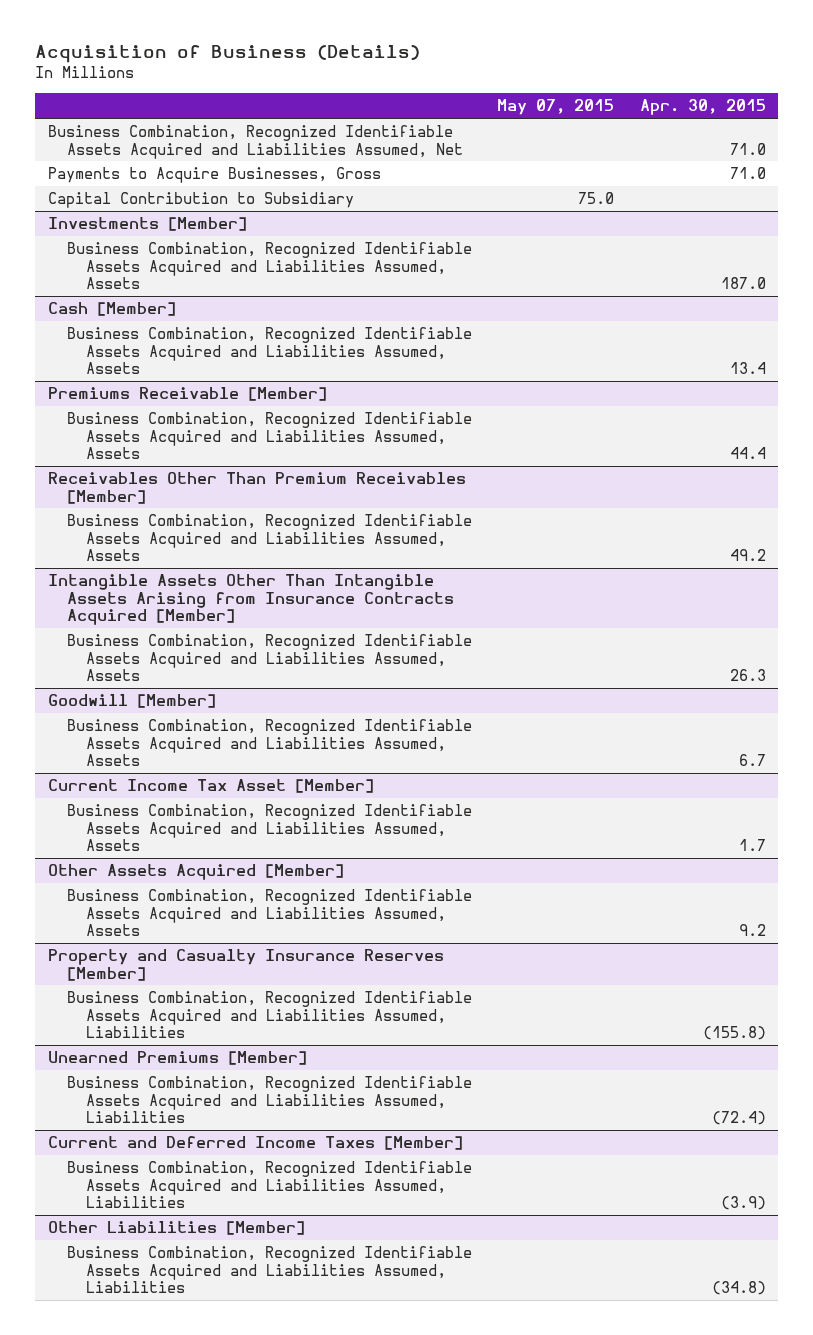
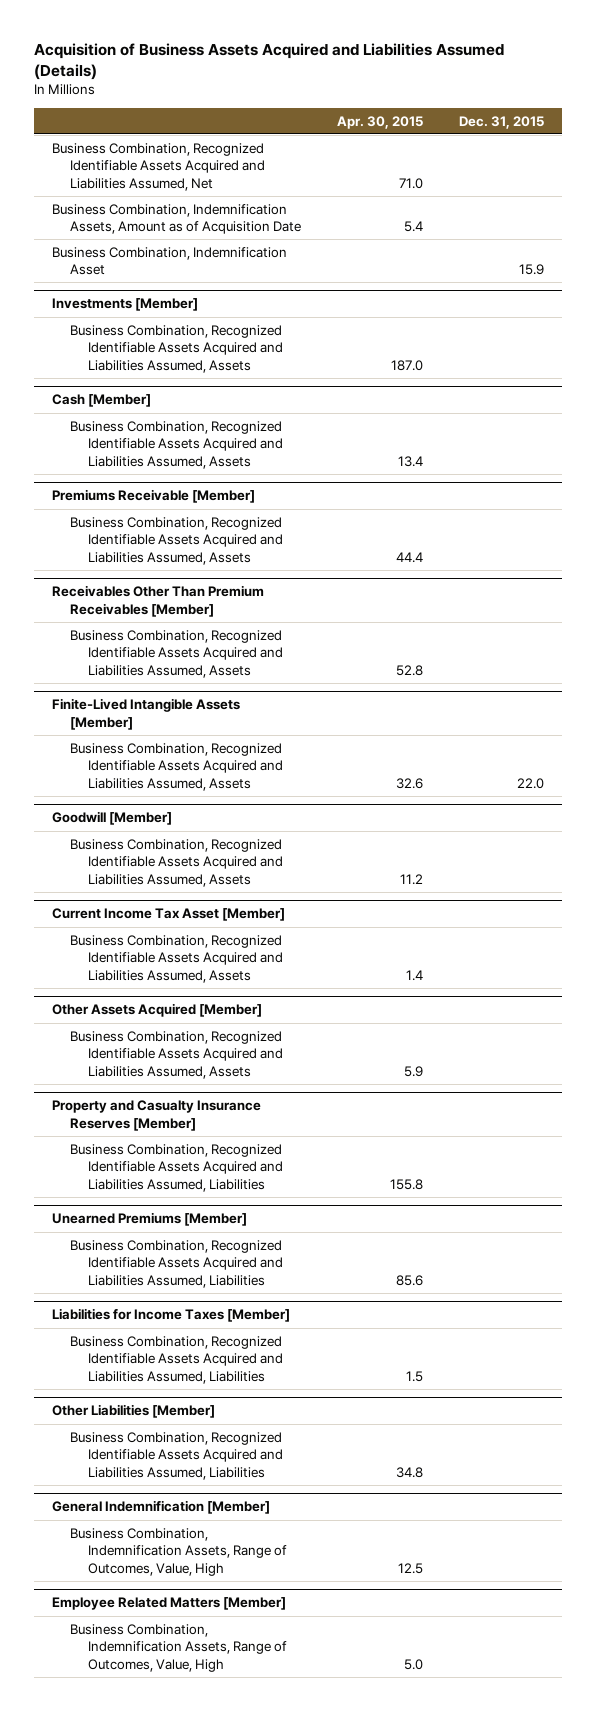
[35,45,421,64] Acquisition of Business (Details) -> [33,42,504,80] Acquisition of Business Assets Acquired and Liabilities Assumed (Details)
[497,99,615,116] May 07, 2015 -> none
none -> [459,115,545,129] Dec. 31, 2015
[47,167,381,184] Payments to Acquire Businesses, Gross -> none
[47,192,354,209] Capital Contribution to Subsidiary -> none
none -> [51,203,301,235] Business Combination, Indemnification Assets, Amount as of Acquisition Date
none -> [51,246,287,276] Business Combination, Indemnification Asset
[47,574,455,626] Intangible Assets Other Than Intangible Assets Arising from Insurance Contracts Acquired [Member] -> none
[729,549,766,562] 49.2 -> [395,664,423,676] 52.8
none -> [51,698,240,730] Finite-Lived Intangible Assets [Member]
[729,669,766,682] 26.3 -> [395,777,423,789] 32.6
[738,754,766,767] 6.7 -> [399,873,423,885] 11.2
[738,839,766,852] 1.7 -> [405,969,423,981] 1.4
[738,924,766,937] 9.2 -> [403,1065,423,1077] 5.9
[702,1026,766,1041] (155.8) -> [389,1178,423,1190] 155.8
[47,1136,463,1151] Current and Deferred Income Taxes [Member] -> none
[711,1111,766,1126] (72.4) -> [395,1274,423,1286] 85.6
none -> [51,1308,290,1323] Liabilities for Income Taxes [Member]
[720,1196,766,1211] (3.9) -> [405,1370,423,1382] 1.5
[711,1281,766,1296] (34.8) -> [395,1466,423,1478] 34.8
none -> [51,1500,270,1515] General Indemnification [Member]
none -> [69,1527,287,1576] Business Combination, Indemnification Assets, Range of Outcomes, Value, High
none -> [51,1597,286,1611] Employee Related Matters [Member]
none -> [69,1623,287,1672] Business Combination, Indemnification Assets, Range of Outcomes, Value, High

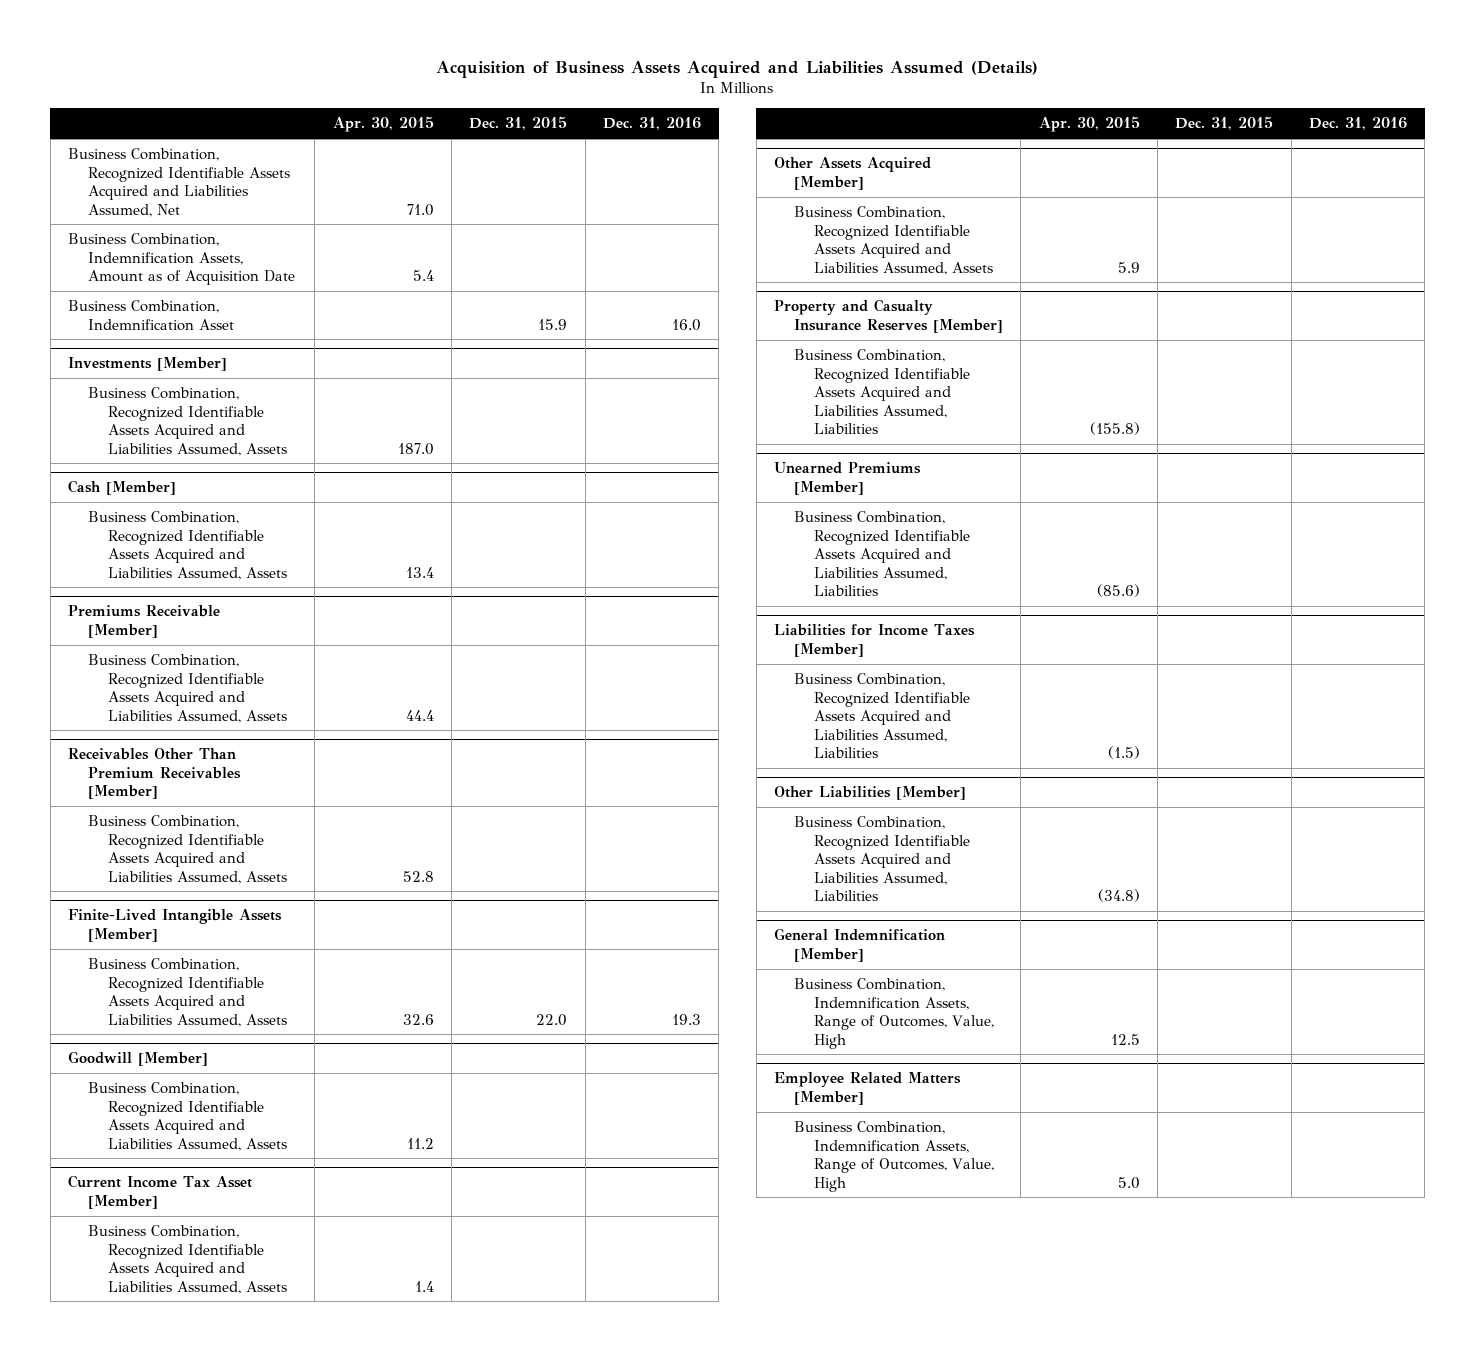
none -> [602,117,701,131] Dec. 31, 2016
[389,1178,423,1190] 155.8 -> [1089,422,1140,436] (155.8)
[395,1274,423,1286] 85.6 -> [1096,584,1140,598] (85.6)
[405,1370,423,1382] 1.5 -> [1107,746,1140,760] (1.5)
[395,1466,423,1478] 34.8 -> [1097,889,1140,903] (34.8)

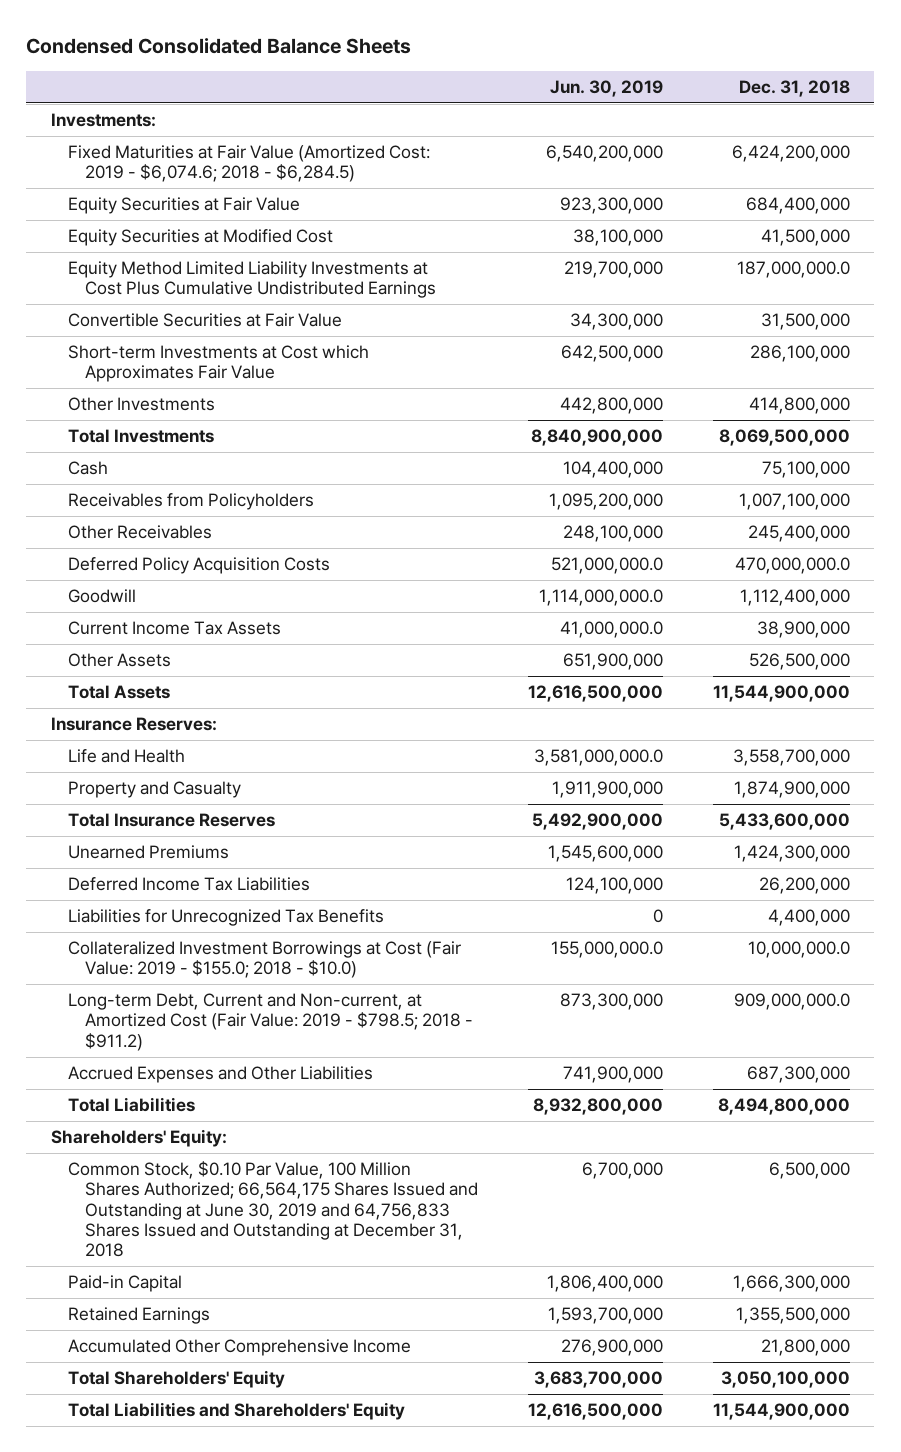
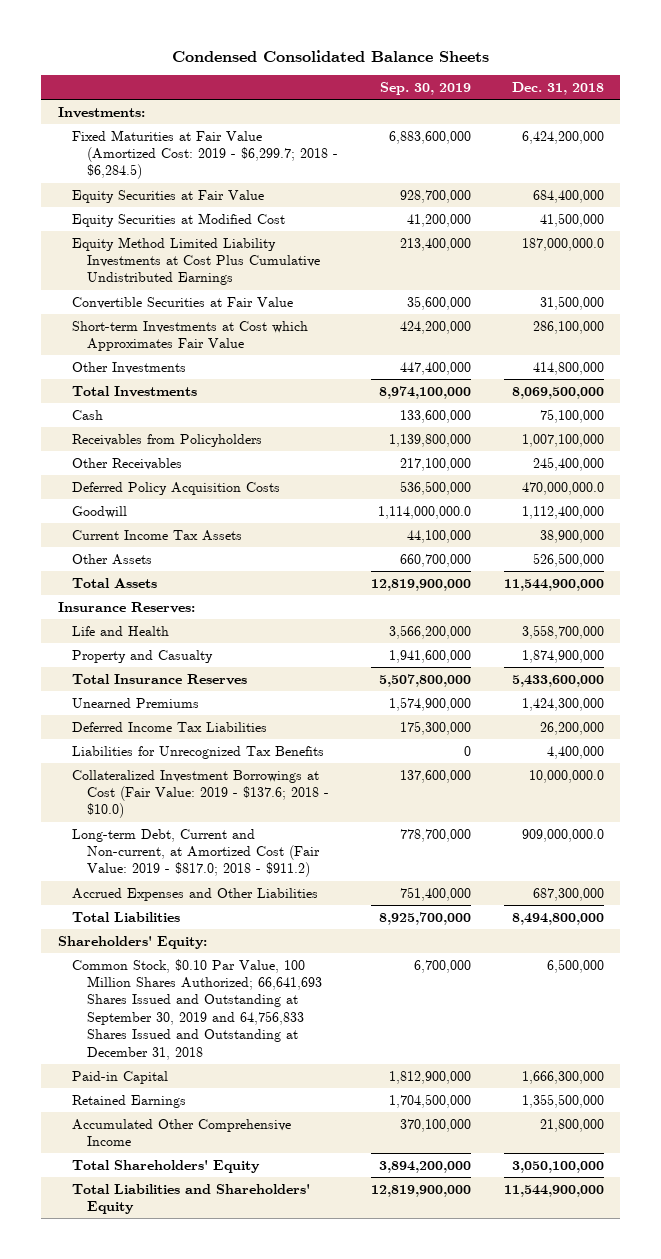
[550,79,664,97] Jun. 30, 2019 -> none
none -> [379,81,471,95] Sep. 30, 2019
[68,145,431,183] Fixed Maturities at Fair Value (Amortized Cost: 2019 - $6,074.6; 2018 - $6,284.5) -> [72,129,338,180] Fixed Maturities at Fair Value (Amortized Cost: 2019 - $6,299.7; 2018 - $6,284.5)
[68,941,462,979] Collateralized Investment Borrowings at Cost (Fair Value: 2019 - $155.0; 2018 - $10.0) -> [72,769,329,819] Collateralized Investment Borrowings at Cost (Fair Value: 2019 - $137.6; 2018 - $10.0)
[68,993,474,1051] Long-term Debt, Current and Non-current, at Amortized Cost (Fair Value: 2019 - $798.5; 2018 - $911.2) -> [72,828,320,878] Long-term Debt, Current and Non-current, at Amortized Cost (Fair Value: 2019 - $817.0; 2018 - $911.2)
[68,1161,479,1258] Common Stock, $0.10 Par Value, 100 Million Shares Authorized; 66,564,175 Shares Issued and Outstanding at June 30, 2019 and 64,756,833 Shares Issued and Outstanding at December 31, 2018 -> [72,958,322,1060] Common Stock, $0.10 Par Value, 100 Million Shares Authorized; 66,641,693 Shares Issued and Outstanding at September 30, 2019 and 64,756,833 Shares Issued and Outstanding at December 31, 2018

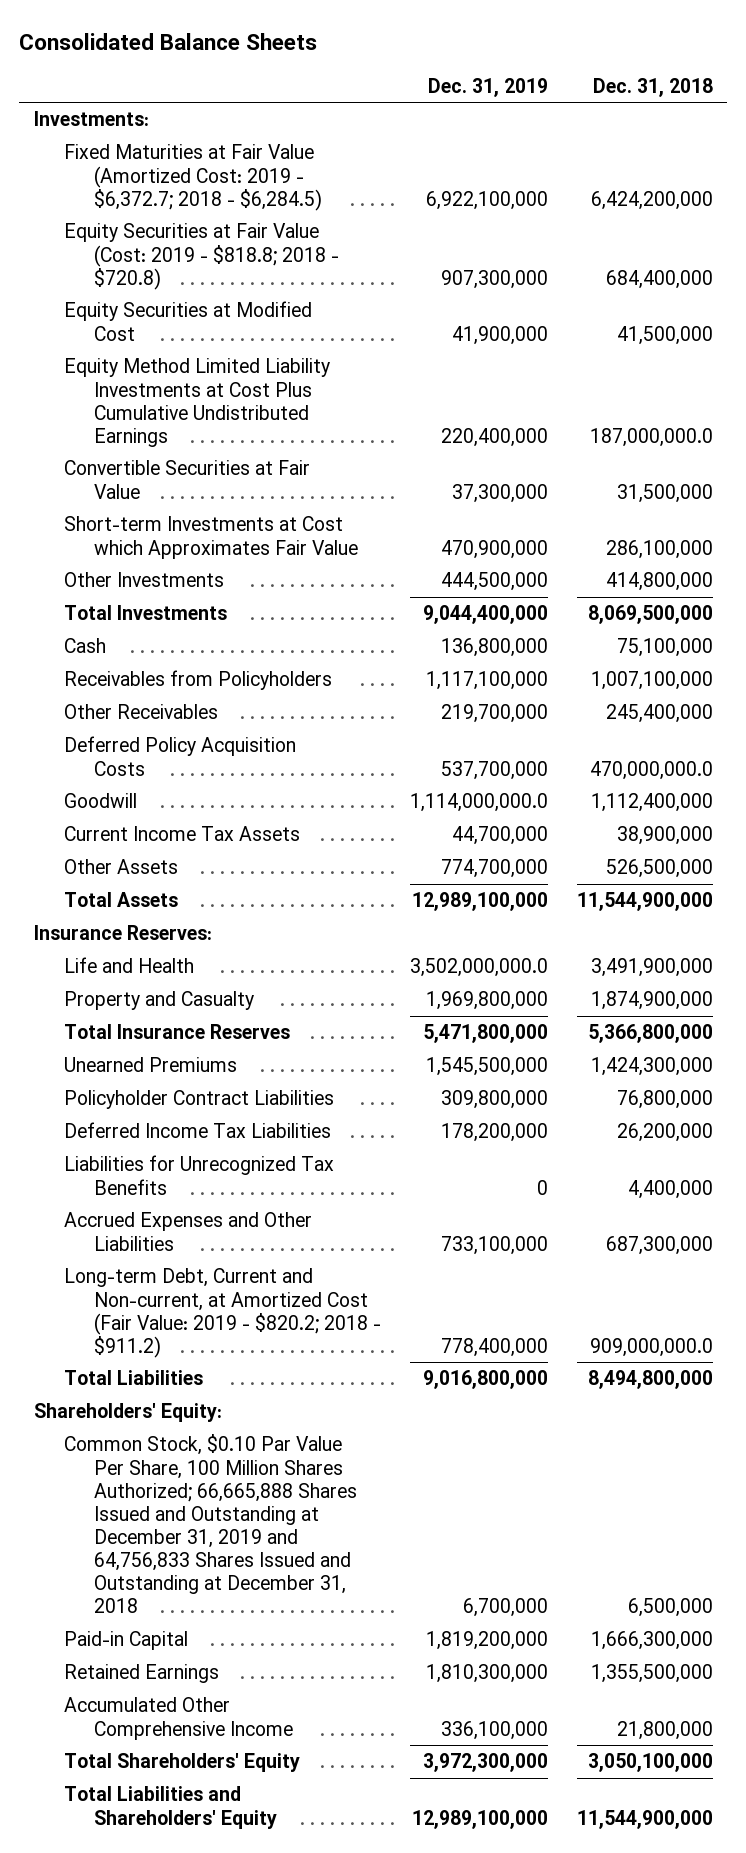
[171,49,489,62] Condensed Consolidated Balance Sheets -> [19,32,318,50] Consolidated Balance Sheets
[379,81,471,95] Sep. 30, 2019 -> none
none -> [427,77,548,97] Dec. 31, 2019
[72,129,338,180] Fixed Maturities at Fair Value (Amortized Cost: 2019 - $6,299.7; 2018 - $6,284.5) -> [63,144,323,211] Fixed Maturities at Fair Value (Amortized Cost: 2019 - $6,372.7; 2018 - $6,284.5)
[72,189,265,203] Equity Securities at Fair Value -> [63,223,340,290] Equity Securities at Fair Value (Cost: 2019 - $818.8; 2018 - $720.8)
[521,624,604,639] 3,558,700,000 -> [590,958,713,978] 3,491,900,000
[511,674,604,687] 5,433,600,000 -> [587,1024,713,1044] 5,366,800,000
none -> [63,1090,334,1110] Policyholder Contract Liabilities
[72,769,329,819] Collateralized Investment Borrowings at Cost (Fair Value: 2019 - $137.6; 2018 - $10.0) -> none
[72,828,320,878] Long-term Debt, Current and Non-current, at Amortized Cost (Fair Value: 2019 - $817.0; 2018 - $911.2) -> none
none -> [63,1268,382,1358] Long-term Debt, Current and Non-current, at Amortized Cost (Fair Value: 2019 - $820.2; 2018 - $911.2)
[72,958,322,1060] Common Stock, $0.10 Par Value, 100 Million Shares Authorized; 66,641,693 Shares Issued and Outstanding at September 30, 2019 and 64,756,833 Shares Issued and Outstanding at December 31, 2018 -> [63,1434,358,1614] Common Stock, $0.10 Par Value Per Share, 100 Million Shares Authorized; 66,665,888 Shares Issued and Outstanding at December 31, 2019 and 64,756,833 Shares Issued and Outstanding at December 31, 2018

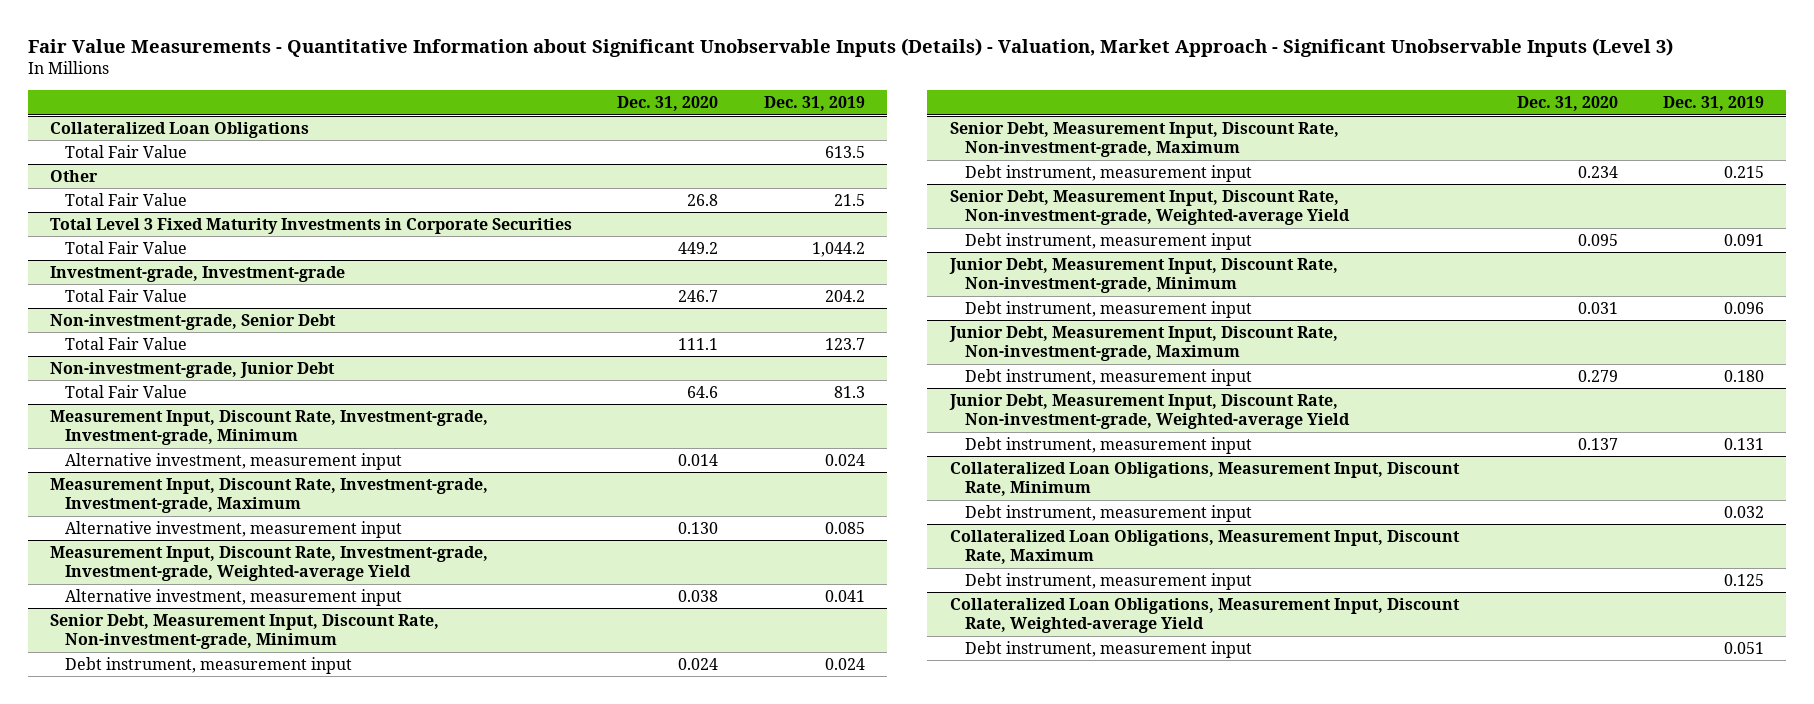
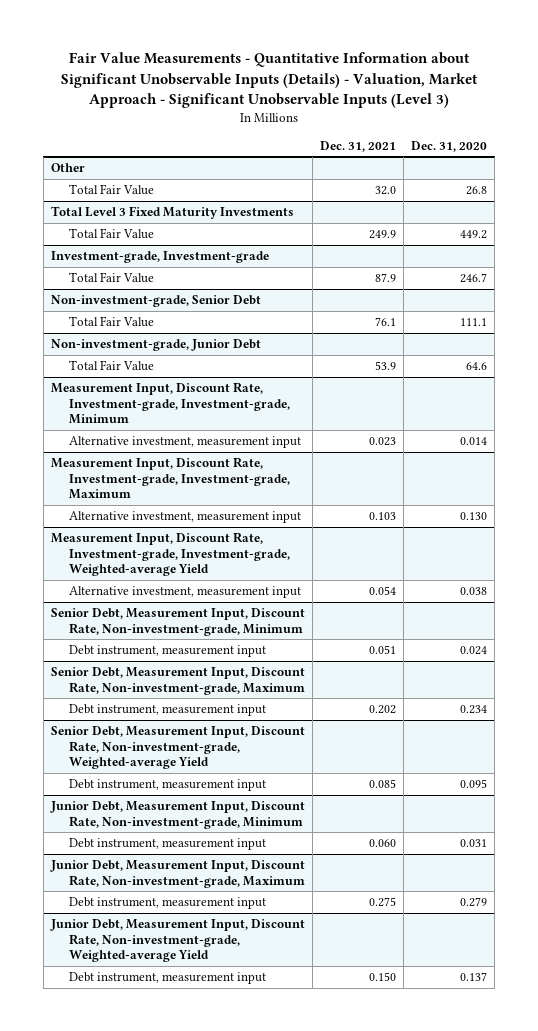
[763,96,865,112] Dec. 31, 2019 -> none
none -> [320,140,397,152] Dec. 31, 2021
[50,121,310,138] Collateralized Loan Obligations -> none
[65,144,188,158] Total Fair Value -> none
[50,217,573,234] Total Level 3 Fixed Maturity Investments in Corporate Securities -> [50,206,294,220] Total Level 3 Fixed Maturity Investments
[949,461,1460,497] Collateralized Loan Obligations, Measurement Input, Discount Rate, Minimum -> none
[964,504,1252,522] Debt instrument, measurement input -> none
[949,529,1460,565] Collateralized Loan Obligations, Measurement Input, Discount Rate, Maximum -> none
[964,572,1252,590] Debt instrument, measurement input -> none
[949,597,1460,634] Collateralized Loan Obligations, Measurement Input, Discount Rate, Weighted-average Yield -> none
[964,640,1252,658] Debt instrument, measurement input -> none

